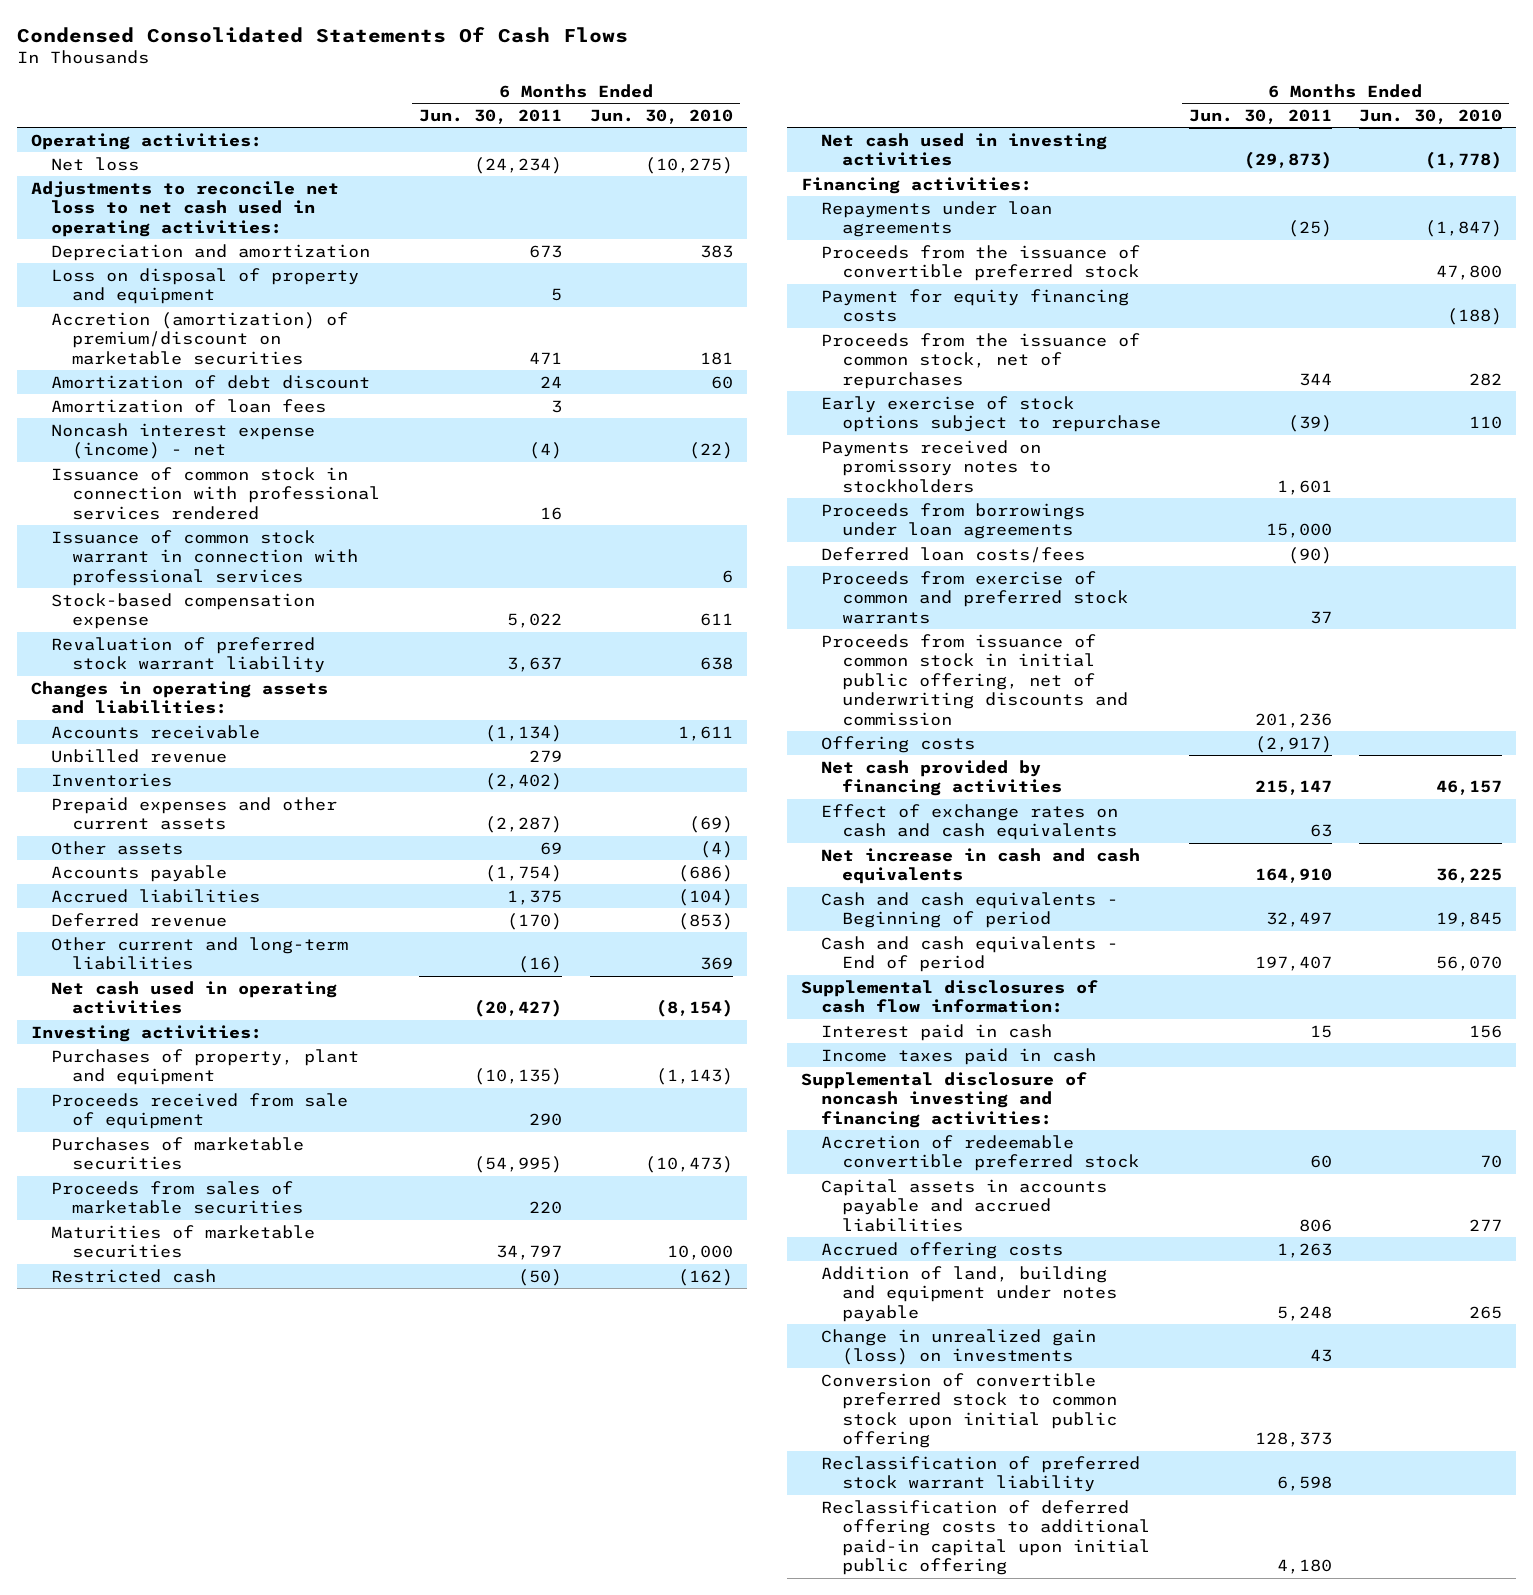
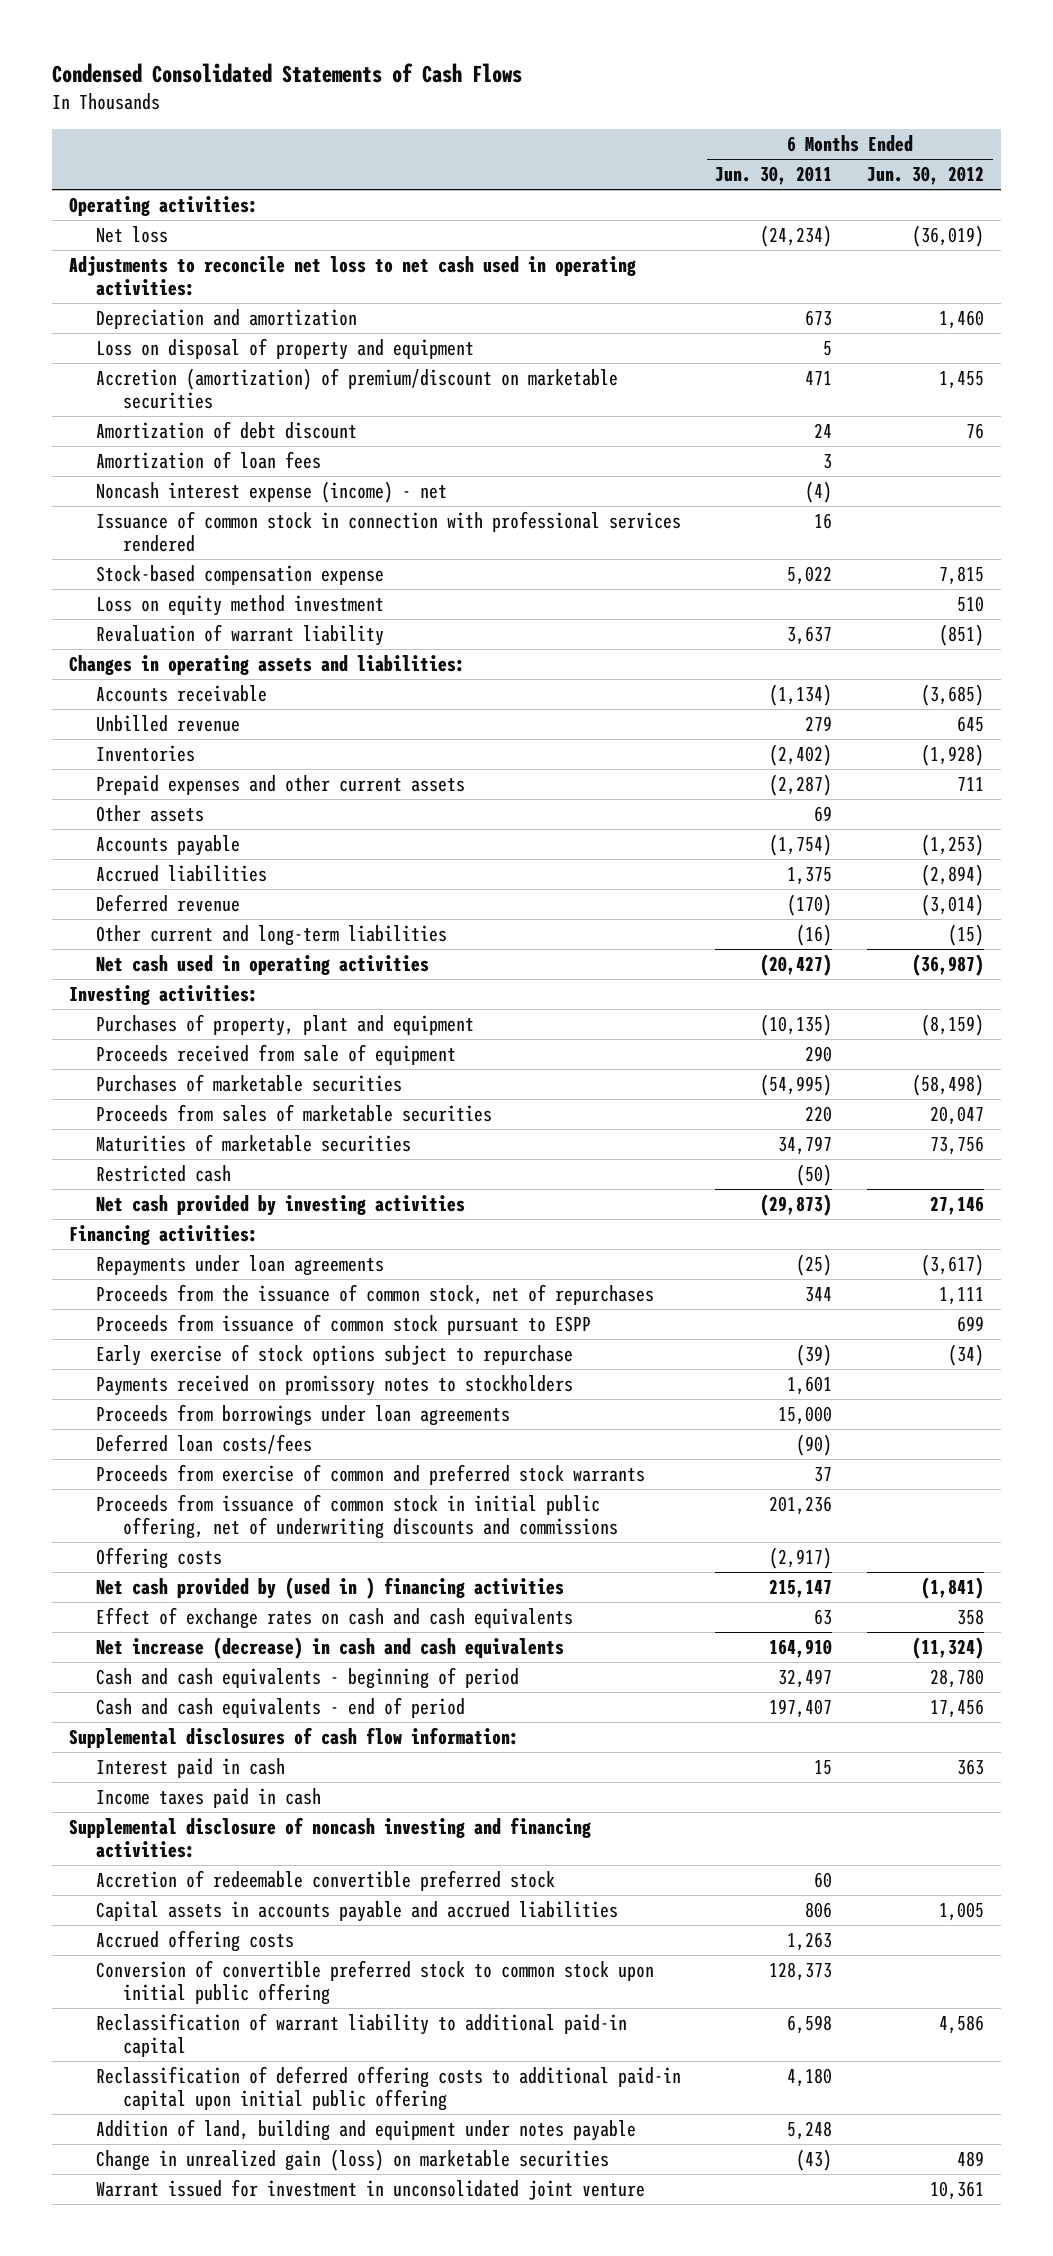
[16,26,628,43] Condensed Consolidated Statements Of Cash Flows -> [51,63,522,84] Condensed Consolidated Statements of Cash Flows
[589,108,733,124] Jun. 30, 2010 -> none
none -> [867,166,985,186] Jun. 30, 2012
[51,529,358,586] Issuance of common stock warrant in connection with professional services -> none
none -> [95,594,384,616] Loss on equity method investment
[51,636,325,674] Revaluation of preferred stock warrant liability -> [95,623,384,646] Revaluation of warrant liability
[821,132,1108,167] Net cash used in investing activities -> [95,1194,465,1216] Net cash provided by investing activities
[821,244,1141,282] Proceeds from the issuance of convertible preferred stock -> none
[821,288,1130,323] Payment for equity financing costs -> none
none -> [95,1313,591,1335] Proceeds from issuance of common stock pursuant to ESPP
[821,633,1128,726] Proceeds from issuance of common stock in initial public offering, net of underwriting discounts and commission -> [95,1493,618,1540] Proceeds from issuance of common stock in initial public offering, net of underwriting discounts and commissions
[821,759,1062,797] Net cash provided by financing activities -> [95,1576,564,1599] Net cash provided by (used in ) financing activities
[821,847,1141,885] Net increase in cash and cash equivalents -> [95,1636,564,1659] Net increase (decrease) in cash and cash equivalents
[821,891,1119,929] Cash and cash equivalents - Beginning of period -> [95,1666,519,1689] Cash and cash equivalents - beginning of period
[821,935,1119,973] Cash and cash equivalents - End of period -> [95,1696,465,1718] Cash and cash equivalents - end of period
[821,1328,1097,1366] Change in unrealized gain (loss) on investments -> none
[821,1455,1141,1493] Reclassification of preferred stock warrant liability -> [95,2012,627,2058] Reclassification of warrant liability to additional paid-in capital
[821,1265,1117,1322] Addition of land, building and equipment under notes payable -> [95,2118,636,2141] Addition of land, building and equipment under notes payable
none -> [95,2148,609,2171] Change in unrealized gain (loss) on marketable securities
none -> [95,2178,645,2200] Warrant issued for investment in unconsolidated joint venture

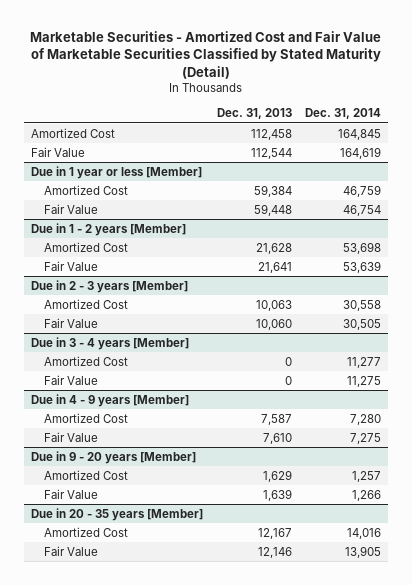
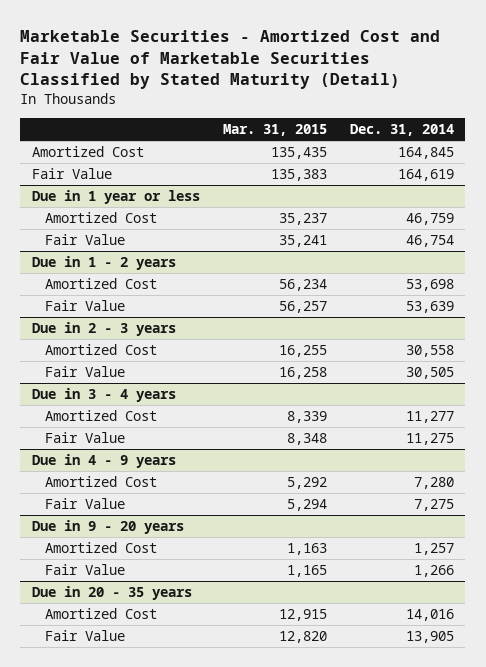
[216,108,292,120] Dec. 31, 2013 -> none
none -> [222,124,327,137] Mar. 31, 2015
[31,165,203,179] Due in 1 year or less [Member] -> [31,189,200,204] Due in 1 year or less
[31,222,187,236] Due in 1 - 2 years [Member] -> [31,255,176,270] Due in 1 - 2 years
[31,279,189,293] Due in 2 - 3 years [Member] -> [31,321,176,336] Due in 2 - 3 years
[31,336,190,350] Due in 3 - 4 years [Member] -> [31,387,176,402] Due in 3 - 4 years
[31,393,190,407] Due in 4 - 9 years [Member] -> [31,453,176,468] Due in 4 - 9 years
[31,450,197,464] Due in 9 - 20 years [Member] -> [31,519,184,534] Due in 9 - 20 years
[31,507,204,521] Due in 20 - 35 years [Member] -> [31,585,192,600] Due in 20 - 35 years

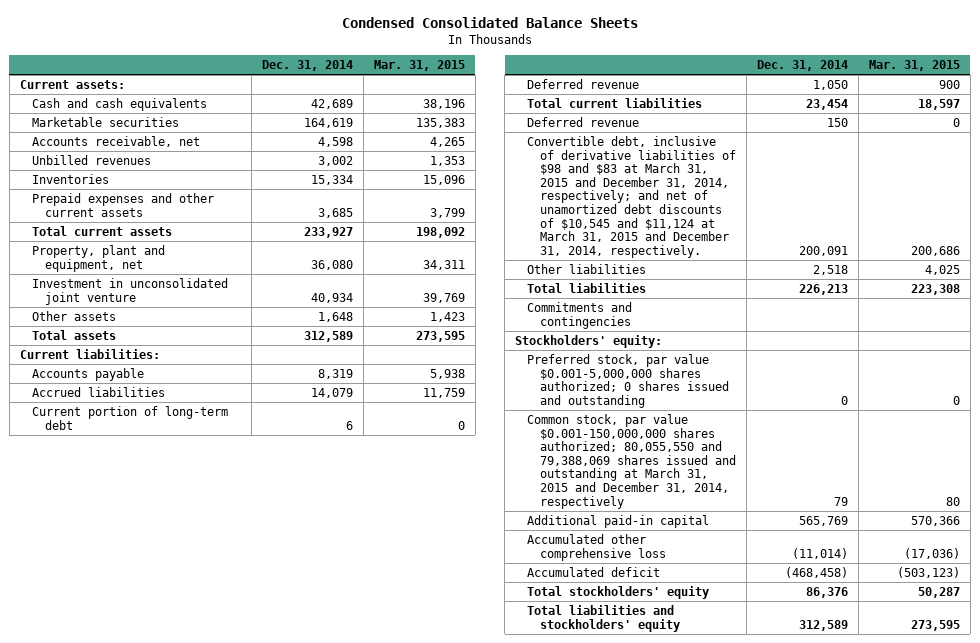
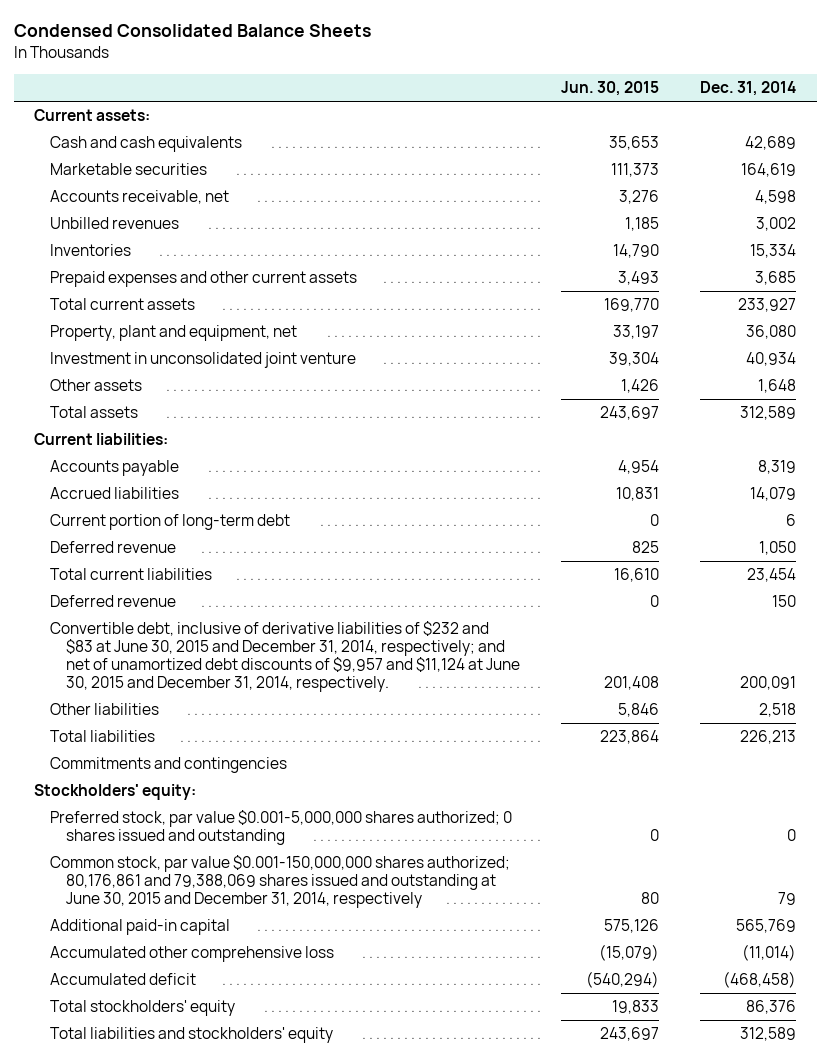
[373,60,465,72] Mar. 31, 2015 -> none
none -> [561,80,660,96] Jun. 30, 2015
[527,135,736,258] Convertible debt, inclusive of derivative liabilities of $98 and $83 at March 31, 2015 and December 31, 2014, respectively; and net of unamortized debt discounts of $10,545 and $11,124 at March 31, 2015 and December 31, 2014, respectively. -> [50,621,521,692] Convertible debt, inclusive of derivative liabilities of $232 and $83 at June 30, 2015 and December 31, 2014, respectively; and net of unamortized debt discounts of $9,957 and $11,124 at June 30, 2015 and December 31, 2014, respectively.
[527,413,736,509] Common stock, par value $0.001-150,000,000 shares authorized; 80,055,550 and 79,388,069 shares issued and outstanding at March 31, 2015 and December 31, 2014, respectively -> [50,855,511,908] Common stock, par value $0.001-150,000,000 shares authorized; 80,176,861 and 79,388,069 shares issued and outstanding at June 30, 2015 and December 31, 2014, respectively

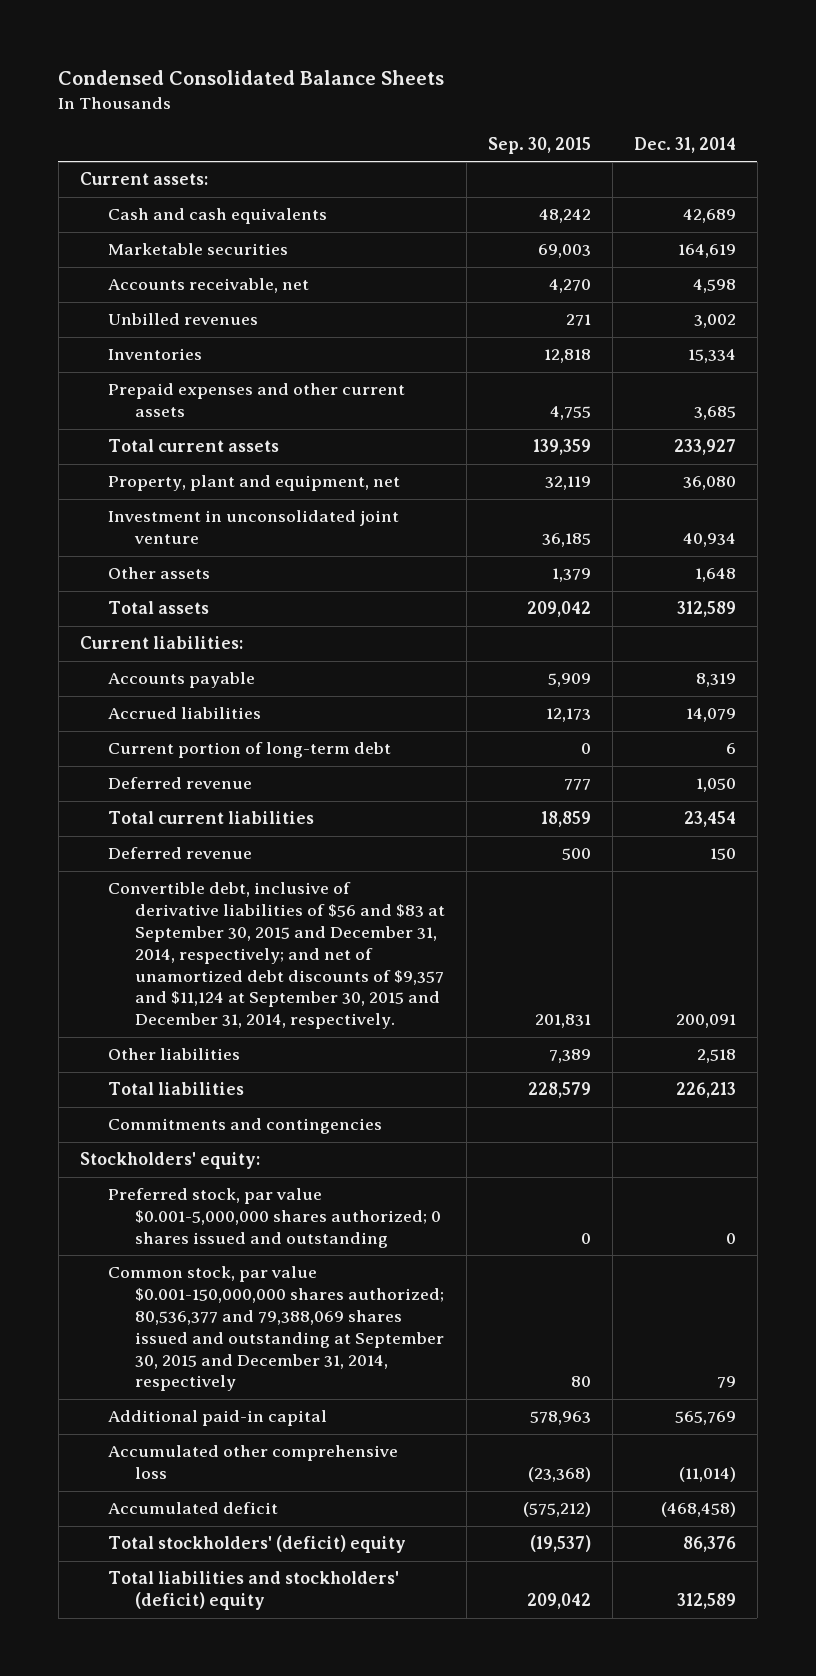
[561,80,660,96] Jun. 30, 2015 -> none
none -> [488,137,592,155] Sep. 30, 2015
[50,621,521,692] Convertible debt, inclusive of derivative liabilities of $232 and $83 at June 30, 2015 and December 31, 2014, respectively; and net of unamortized debt discounts of $9,957 and $11,124 at June 30, 2015 and December 31, 2014, respectively. -> [107,882,446,1030] Convertible debt, inclusive of derivative liabilities of $56 and $83 at September 30, 2015 and December 31, 2014, respectively; and net of unamortized debt discounts of $9,357 and $11,124 at September 30, 2015 and December 31, 2014, respectively.
[50,855,511,908] Common stock, par value $0.001-150,000,000 shares authorized; 80,176,861 and 79,388,069 shares issued and outstanding at June 30, 2015 and December 31, 2014, respectively -> [107,1266,445,1392] Common stock, par value $0.001-150,000,000 shares authorized; 80,536,377 and 79,388,069 shares issued and outstanding at September 30, 2015 and December 31, 2014, respectively
[50,1000,236,1017] Total stockholders' equity -> [107,1535,406,1554] Total stockholders' (deficit) equity
[50,1027,334,1044] Total liabilities and stockholders' equity -> [107,1571,399,1611] Total liabilities and stockholders' (deficit) equity

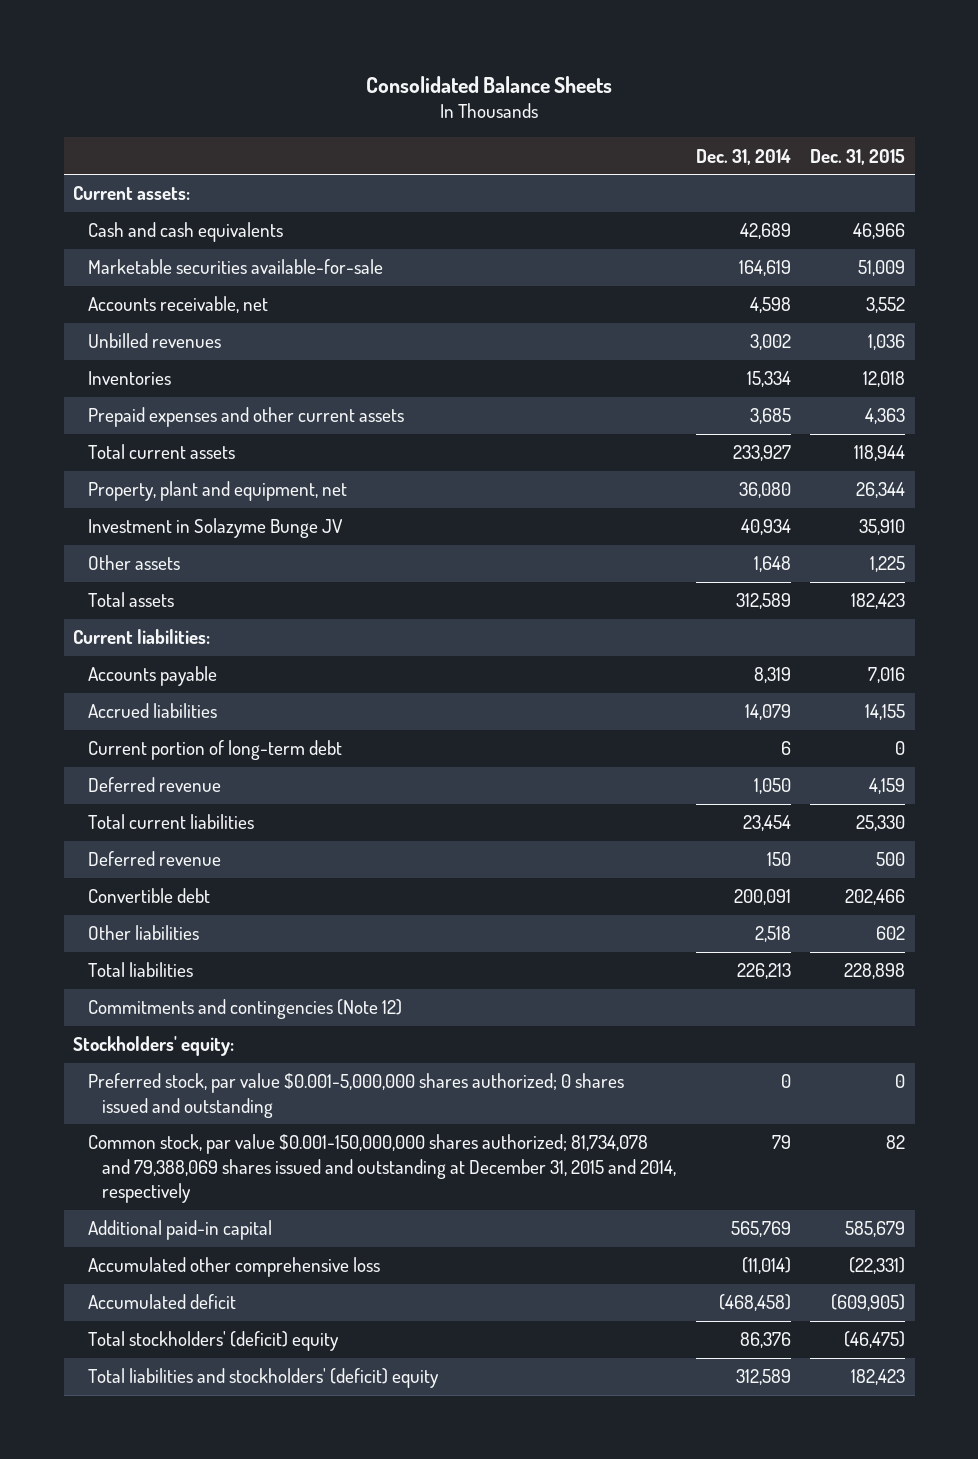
[58,70,445,86] Condensed Consolidated Balance Sheets -> [366,75,613,93] Consolidated Balance Sheets
[488,137,592,155] Sep. 30, 2015 -> none
none -> [810,148,906,165] Dec. 31, 2015
[107,243,288,256] Marketable securities -> [87,259,383,275] Marketable securities available-for-sale
[107,510,399,545] Investment in unconsolidated joint venture -> [87,518,343,539] Investment in Solazyme Bunge JV
[107,882,446,1030] Convertible debt, inclusive of derivative liabilities of $56 and $83 at September 30, 2015 and December 31, 2014, respectively; and net of unamortized debt discounts of $9,357 and $11,124 at September 30, 2015 and December 31, 2014, respectively. -> [87,888,210,904] Convertible debt
[107,1118,382,1135] Commitments and contingencies -> [87,999,402,1020] Commitments and contingencies (Note 12)
[107,1266,445,1392] Common stock, par value $0.001-150,000,000 shares authorized; 80,536,377 and 79,388,069 shares issued and outstanding at September 30, 2015 and December 31, 2014, respectively -> [87,1134,677,1204] Common stock, par value $0.001-150,000,000 shares authorized; 81,734,078 and 79,388,069 shares issued and outstanding at December 31, 2015 and 2014, respectively

